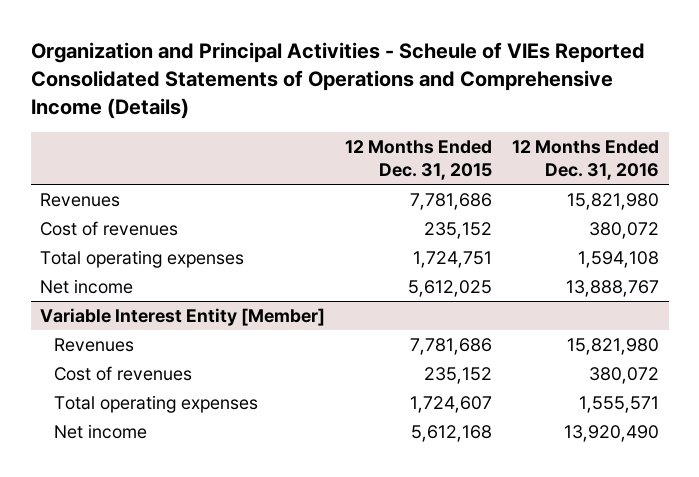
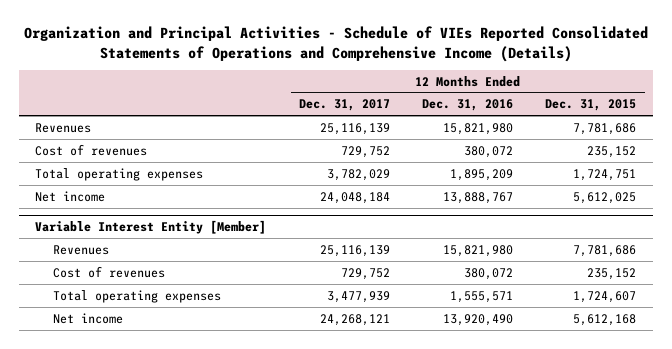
[30,42,645,120] Organization and Principal Activities - Scheule of VIEs Reported Consolidated Statements of Operations and Comprehensive Income (Details) -> [23,26,648,62] Organization and Principal Activities - Schedule of VIEs Reported Consolidated Statements of Operations and Comprehensive Income (Details)
none -> [298,99,390,112] Dec. 31, 2017
[577,250,659,268] 1,594,108 -> [450,168,514,181] 1,895,209

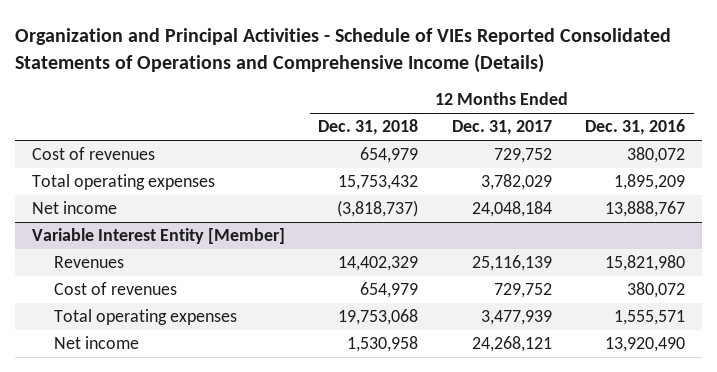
[545,99,637,112] Dec. 31, 2015 -> none
none -> [318,119,419,136] Dec. 31, 2018
[35,122,92,133] Revenues -> none

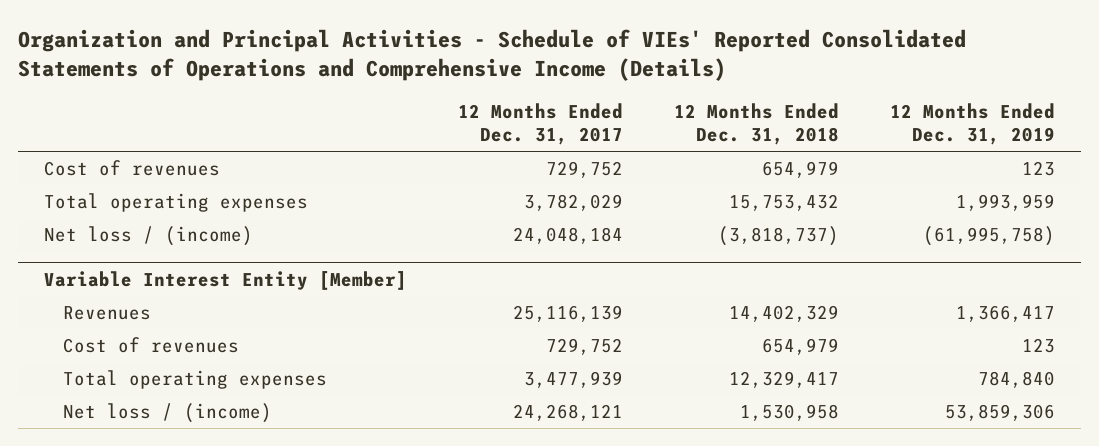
[14,27,671,73] Organization and Principal Activities - Schedule of VIEs Reported Consolidated Statements of Operations and Comprehensive Income (Details) -> [18,29,967,82] Organization and Principal Activities - Schedule of VIEs' Reported Consolidated Statements of Operations and Comprehensive Income (Details)
[585,119,686,136] Dec. 31, 2016 -> none
none -> [890,103,1056,145] 12 Months Ended Dec. 31, 2019
[31,201,117,215] Net income -> [43,226,253,247] Net loss / (income)
[338,309,419,326] 19,753,068 -> [729,371,840,389] 12,329,417
[53,336,139,350] Net income -> [62,403,272,424] Net loss / (income)

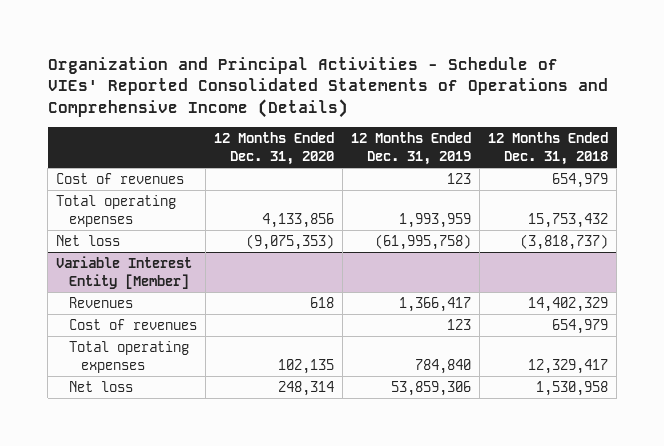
[457,103,623,145] 12 Months Ended Dec. 31, 2017 -> none
none -> [213,132,334,166] 12 Months Ended Dec. 31, 2020
[43,226,253,247] Net loss / (income) -> [56,234,121,246] Net loss
[62,403,272,424] Net loss / (income) -> [68,380,133,392] Net loss

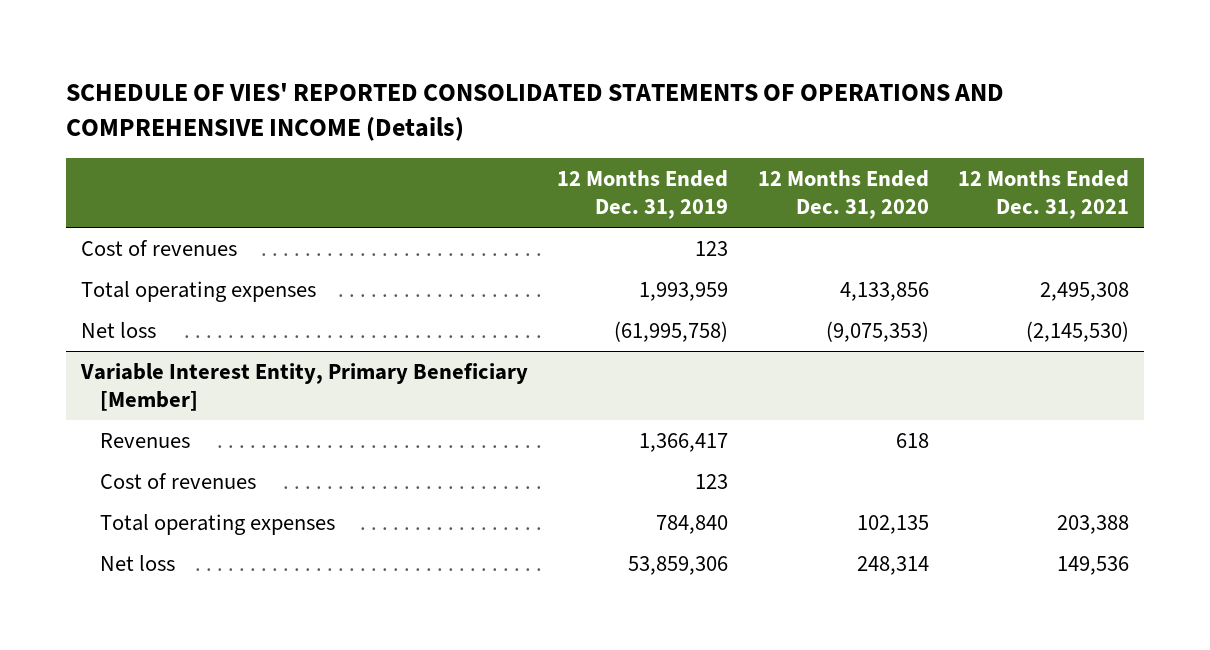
[47,56,608,119] Organization and Principal Activities - Schedule of VIEs' Reported Consolidated Statements of Operations and Comprehensive Income (Details) -> [65,82,1004,141] SCHEDULE OF VIES' REPORTED CONSOLIDATED STATEMENTS OF OPERATIONS AND COMPREHENSIVE INCOME (Details)
[487,132,608,166] 12 Months Ended Dec. 31, 2018 -> none
none -> [958,169,1130,220] 12 Months Ended Dec. 31, 2021
[56,255,193,289] Variable Interest Entity [Member] -> [79,362,528,412] Variable Interest Entity, Primary Beneficiary [Member]

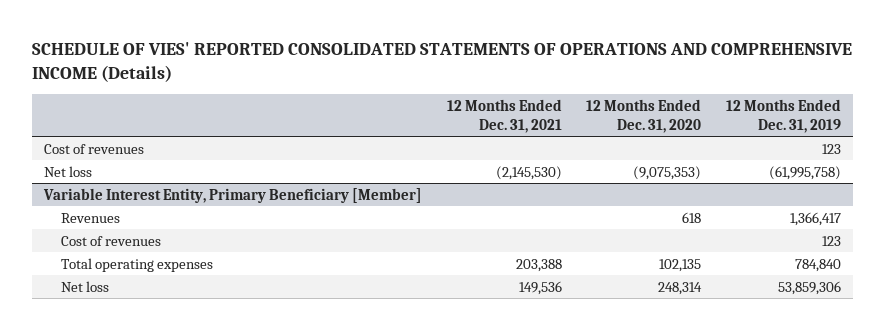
[80,280,316,302] Total operating expenses -> none

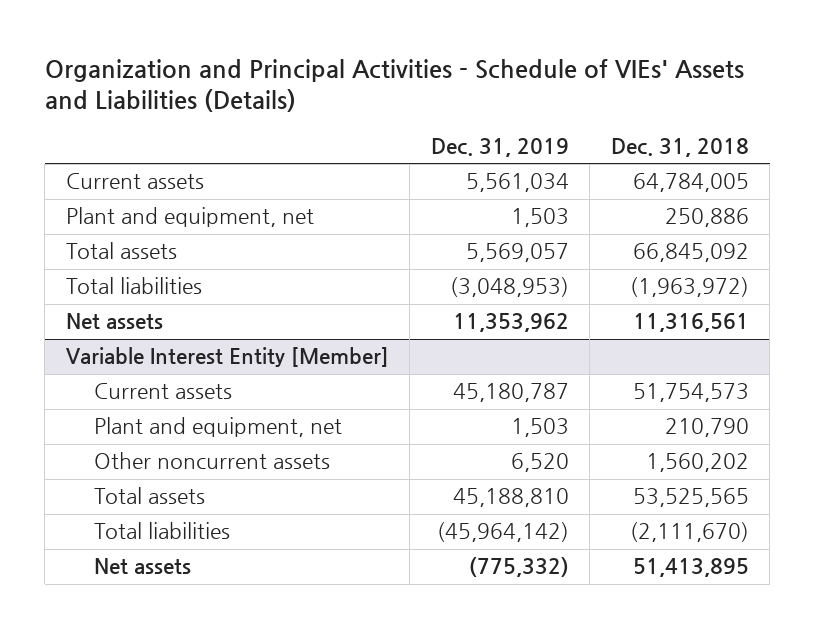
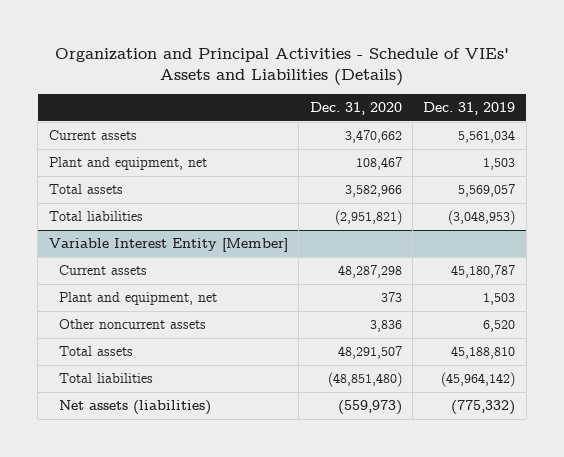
[610,138,749,158] Dec. 31, 2018 -> none
none -> [309,102,402,116] Dec. 31, 2020
[65,313,163,330] Net assets -> none
[94,558,192,575] Net assets -> [58,400,211,416] Net assets (liabilities)

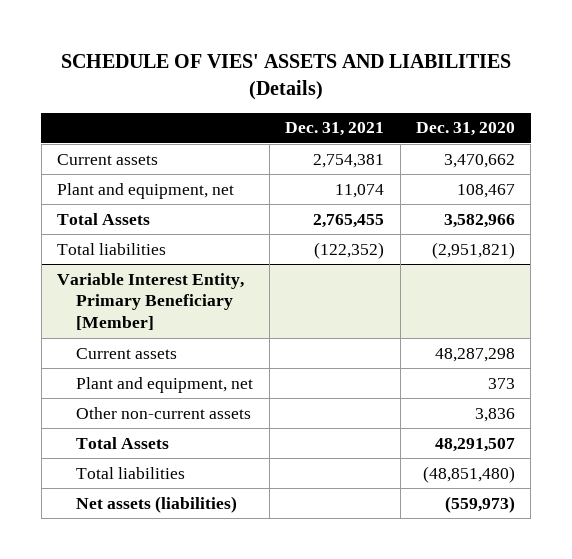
[55,47,510,87] Organization and Principal Activities - Schedule of VIEs' Assets and Liabilities (Details) -> [61,54,512,101] SCHEDULE OF VIES' ASSETS AND LIABILITIES (Details)
[423,102,516,116] Dec. 31, 2019 -> none
none -> [285,122,385,137] Dec. 31, 2021
[48,184,123,195] Total assets -> [57,212,151,225] Total Assets
[48,238,288,253] Variable Interest Entity [Member] -> [57,272,245,331] Variable Interest Entity, Primary Beneficiary [Member]
[58,319,206,330] Other noncurrent assets -> [76,406,252,419] Other non-current assets
[58,346,133,357] Total assets -> [76,436,170,449] Total Assets

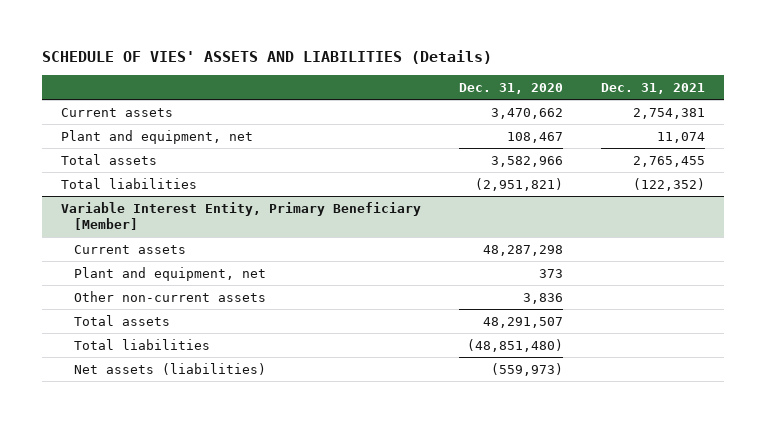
[57,212,151,225] Total Assets -> [61,153,158,165] Total assets
[76,436,170,449] Total Assets -> [74,314,171,326] Total assets

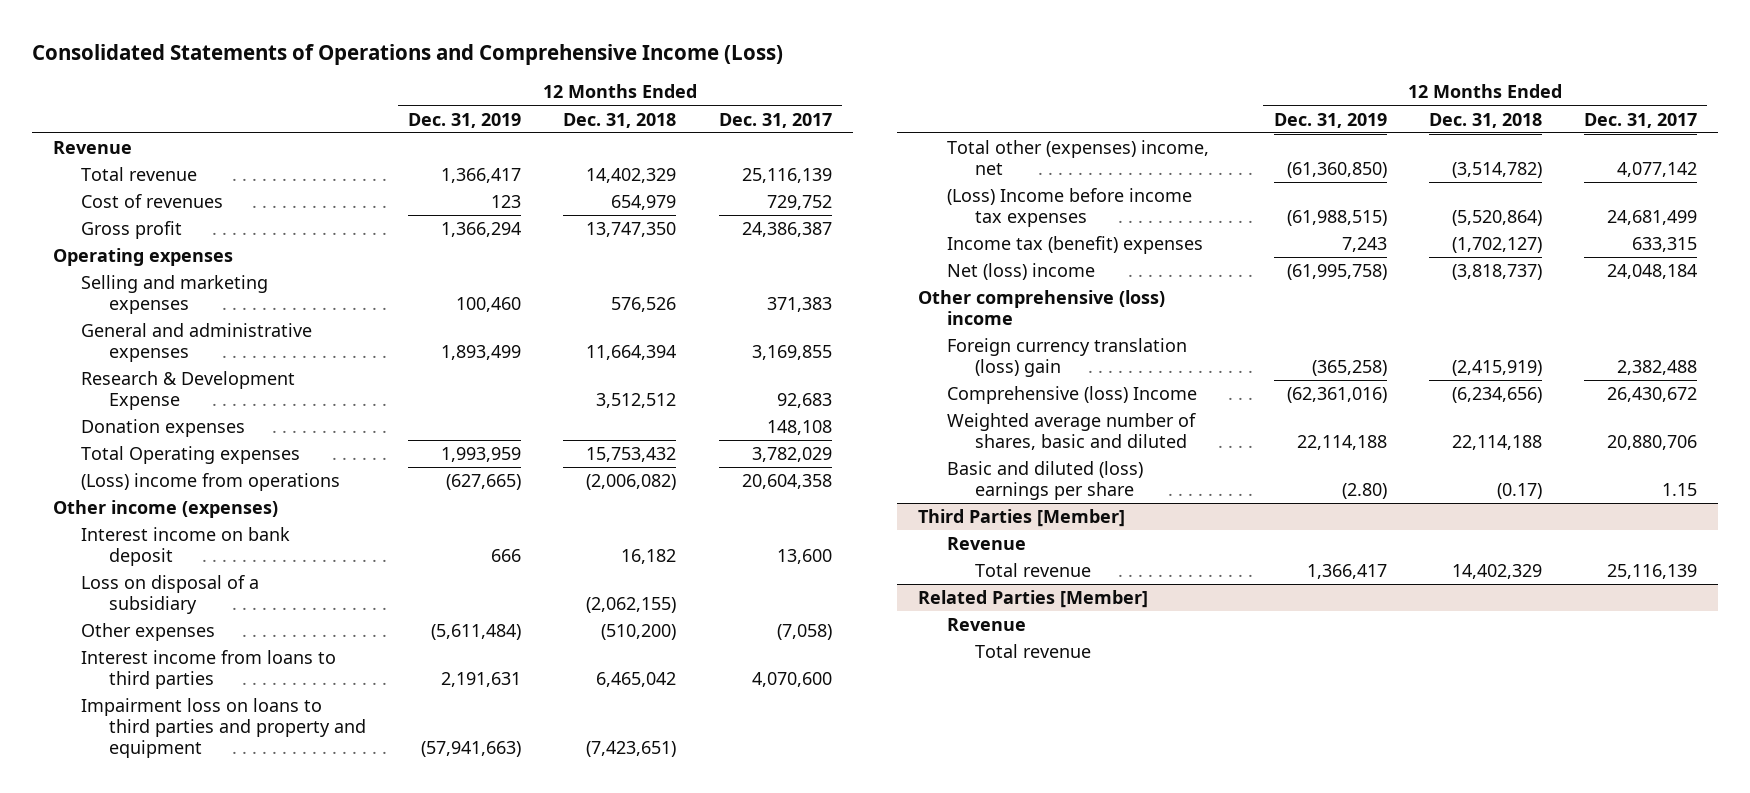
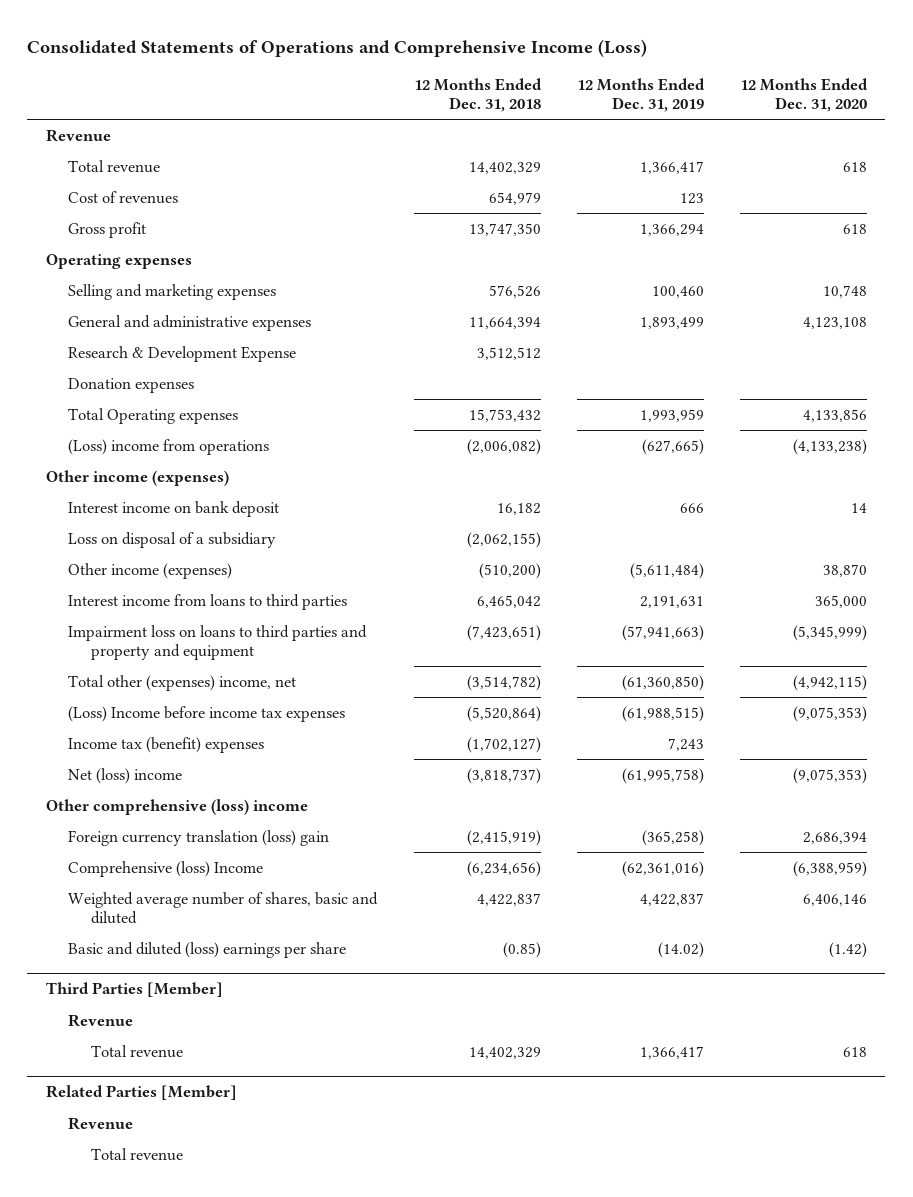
[718,112,832,128] Dec. 31, 2017 -> none
none -> [740,77,869,112] 12 Months Ended Dec. 31, 2020
[81,623,216,642] Other expenses -> [68,562,233,579] Other income (expenses)
[1296,434,1387,450] 22,114,188 -> [639,892,704,906] 4,422,837
[1451,434,1542,450] 22,114,188 -> [476,892,541,906] 4,422,837
[1341,482,1387,499] (2.80) -> [657,941,704,958] (14.02)
[1496,482,1542,499] (0.17) -> [502,941,541,958] (0.85)

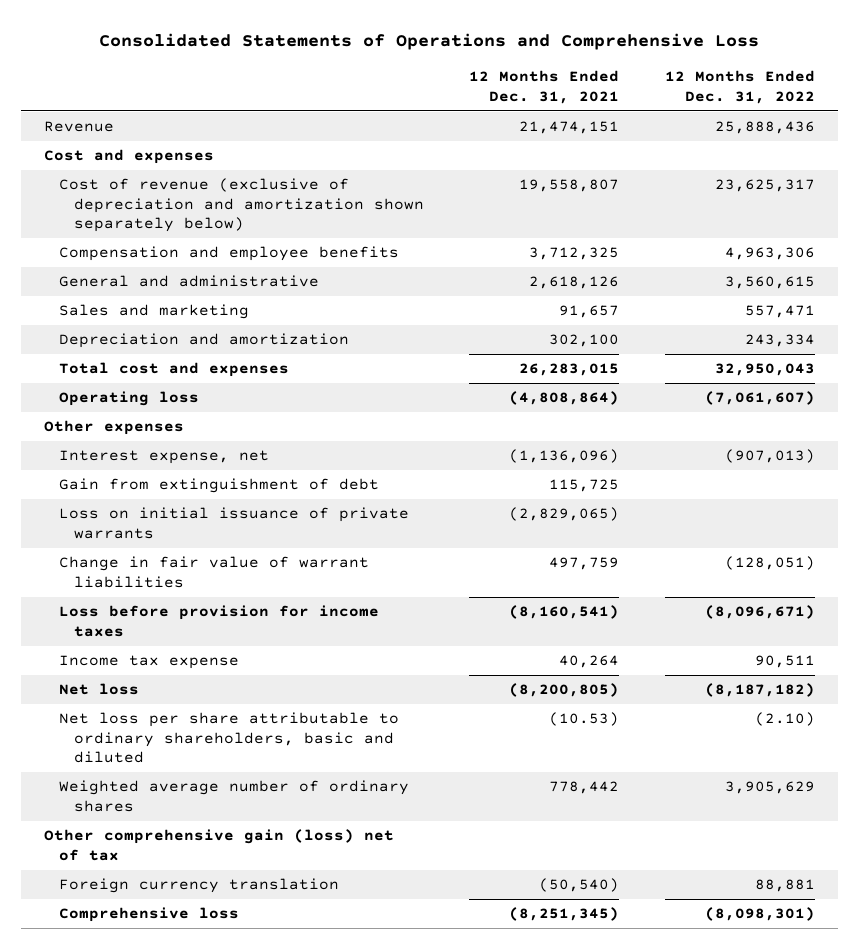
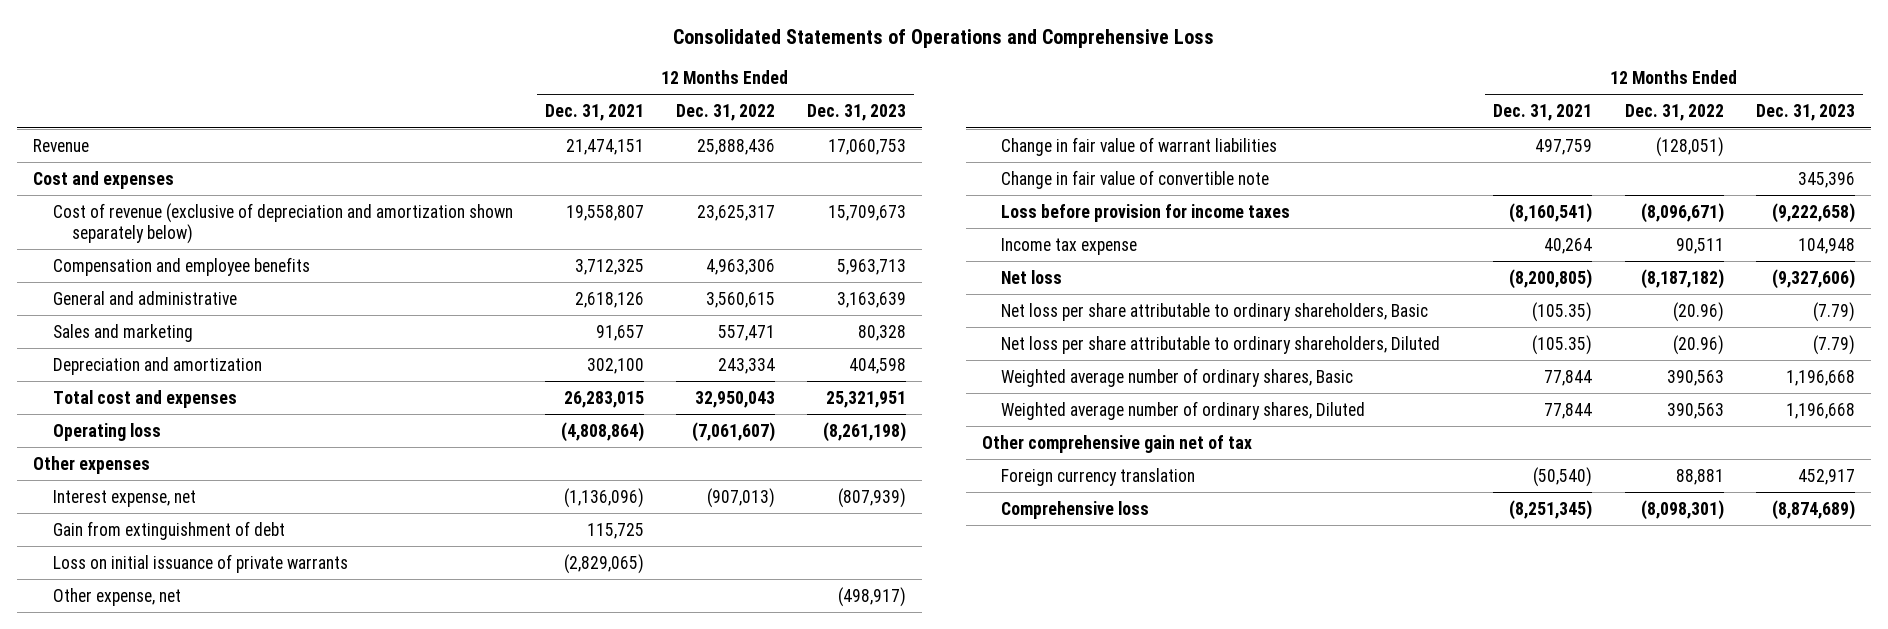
none -> [806,104,906,122] Dec. 31, 2023
none -> [52,587,181,606] Other expense, net
none -> [1001,169,1270,189] Change in fair value of convertible note
[58,712,399,764] Net loss per share attributable to ordinary shareholders, basic and diluted -> [1001,302,1429,321] Net loss per share attributable to ordinary shareholders, Basic
[549,712,620,727] (10.53) -> [1532,301,1593,322] (105.35)
[754,712,815,727] (2.10) -> [1672,301,1724,322] (20.96)
none -> [1001,335,1441,354] Net loss per share attributable to ordinary shareholders, Diluted
[58,780,409,812] Weighted average number of ordinary shares -> [1001,367,1354,387] Weighted average number of ordinary shares, Basic
[549,781,620,795] 778,442 -> [1544,369,1593,386] 77,844
[724,781,815,795] 3,905,629 -> [1666,369,1724,386] 390,563
none -> [1001,400,1366,420] Weighted average number of ordinary shares, Diluted
[43,829,394,861] Other comprehensive gain (loss) net of tax -> [981,434,1252,453] Other comprehensive gain net of tax

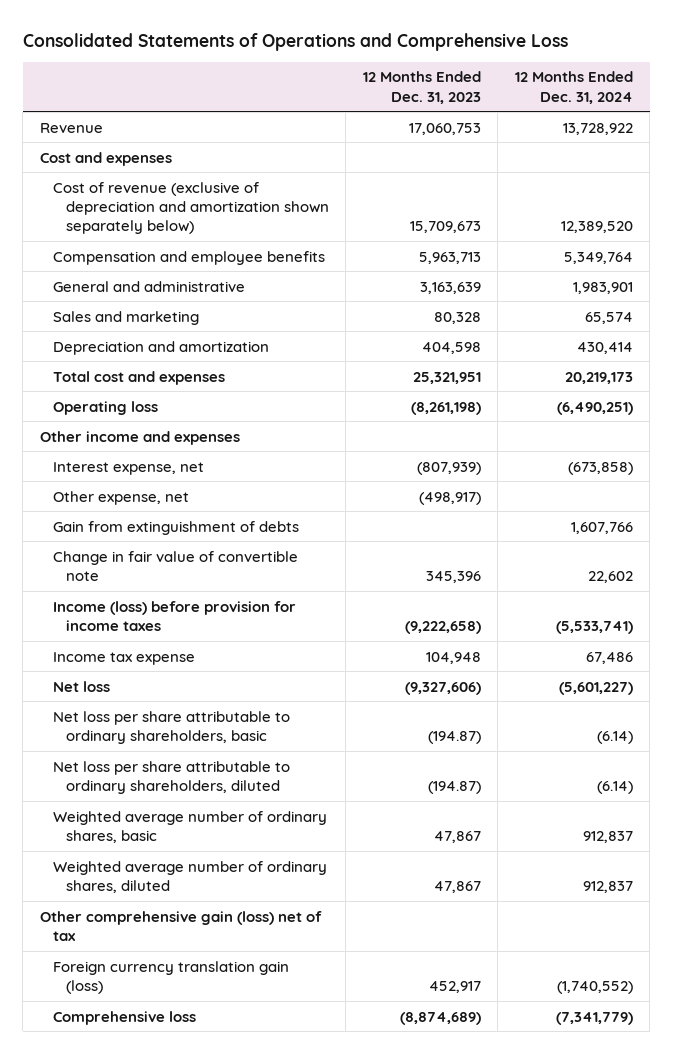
[544,104,644,122] Dec. 31, 2021 -> none
[675,104,775,122] Dec. 31, 2022 -> none
none -> [514,71,633,104] 12 Months Ended Dec. 31, 2024
[32,455,150,474] Other expenses -> [39,430,240,445] Other income and expenses
[52,520,285,540] Gain from extinguishment of debt -> none
[52,553,348,573] Loss on initial issuance of private warrants -> none
[1001,136,1278,156] Change in fair value of warrant liabilities -> none
none -> [52,520,299,535] Gain from extinguishment of debts
[1001,203,1291,222] Loss before provision for income taxes -> [52,600,296,631] Income (loss) before provision for income taxes
[1001,302,1429,321] Net loss per share attributable to ordinary shareholders, Basic -> [52,710,290,744] Net loss per share attributable to ordinary shareholders, basic
[1812,301,1855,322] (7.79) -> [427,730,481,744] (194.87)
[1001,335,1441,354] Net loss per share attributable to ordinary shareholders, Diluted -> [52,760,290,794] Net loss per share attributable to ordinary shareholders, diluted
[1812,334,1855,355] (7.79) -> [427,780,481,794] (194.87)
[1001,367,1354,387] Weighted average number of ordinary shares, Basic -> [52,810,327,843] Weighted average number of ordinary shares, basic
[1785,369,1855,386] 1,196,668 -> [433,830,481,843] 47,867
[1001,400,1366,420] Weighted average number of ordinary shares, Diluted -> [52,860,327,893] Weighted average number of ordinary shares, diluted
[1785,402,1855,419] 1,196,668 -> [433,880,481,893] 47,867
[981,434,1252,453] Other comprehensive gain net of tax -> [39,910,322,941] Other comprehensive gain (loss) net of tax
[1001,467,1196,486] Foreign currency translation -> [52,960,289,994] Foreign currency translation gain (loss)

